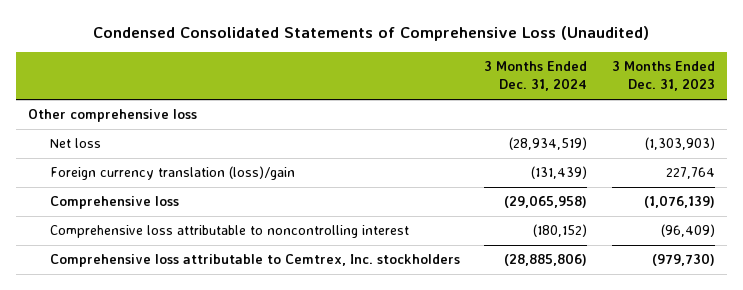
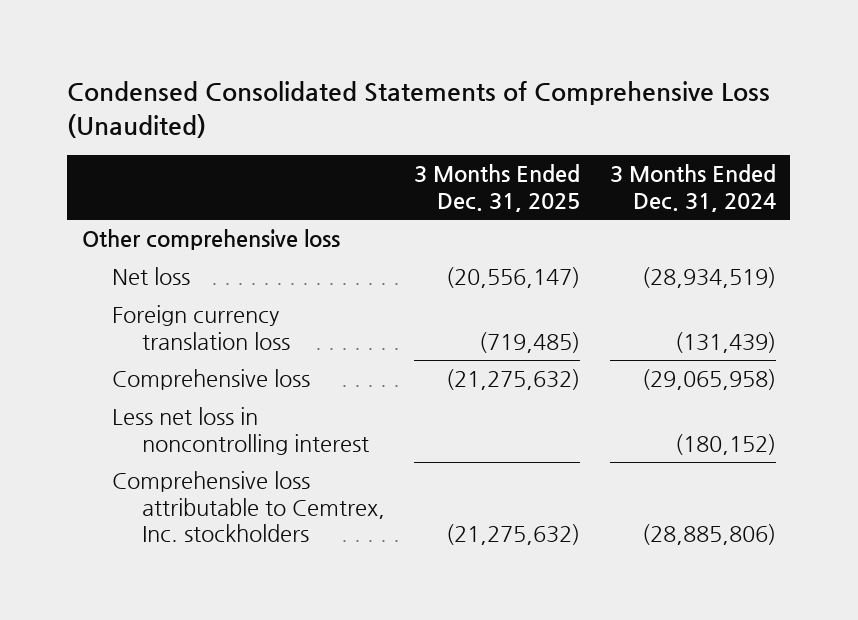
[611,61,715,92] 3 Months Ended Dec. 31, 2023 -> none
none -> [414,164,581,212] 3 Months Ended Dec. 31, 2025
[49,166,295,181] Foreign currency translation (loss)/gain -> [112,305,291,350] Foreign currency translation loss
[49,225,409,239] Comprehensive loss attributable to noncontrolling interest -> [112,407,370,455] Less net loss in noncontrolling interest

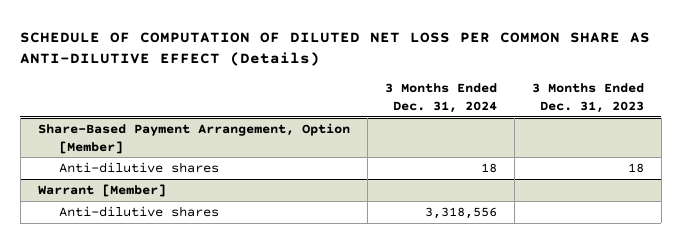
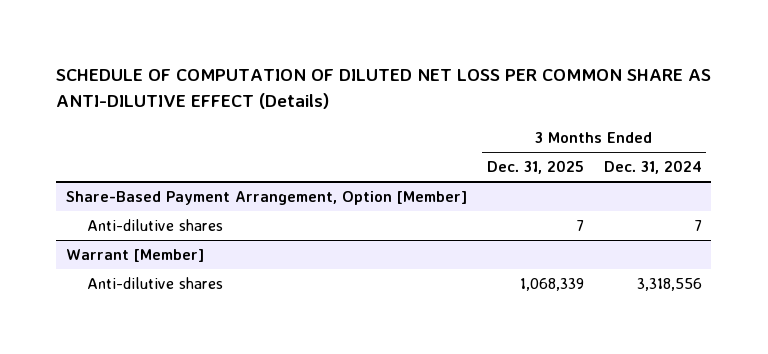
[531,83,644,113] 3 Months Ended Dec. 31, 2023 -> none
none -> [486,160,584,175] Dec. 31, 2025
[480,162,497,173] 18 -> [693,220,702,232] 7

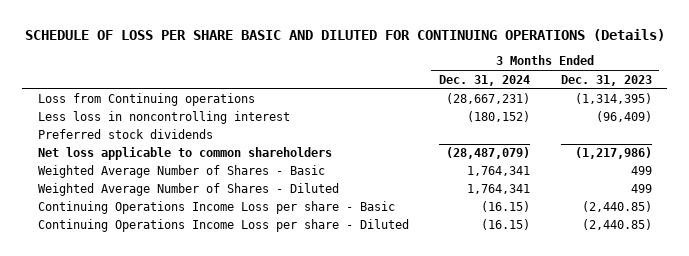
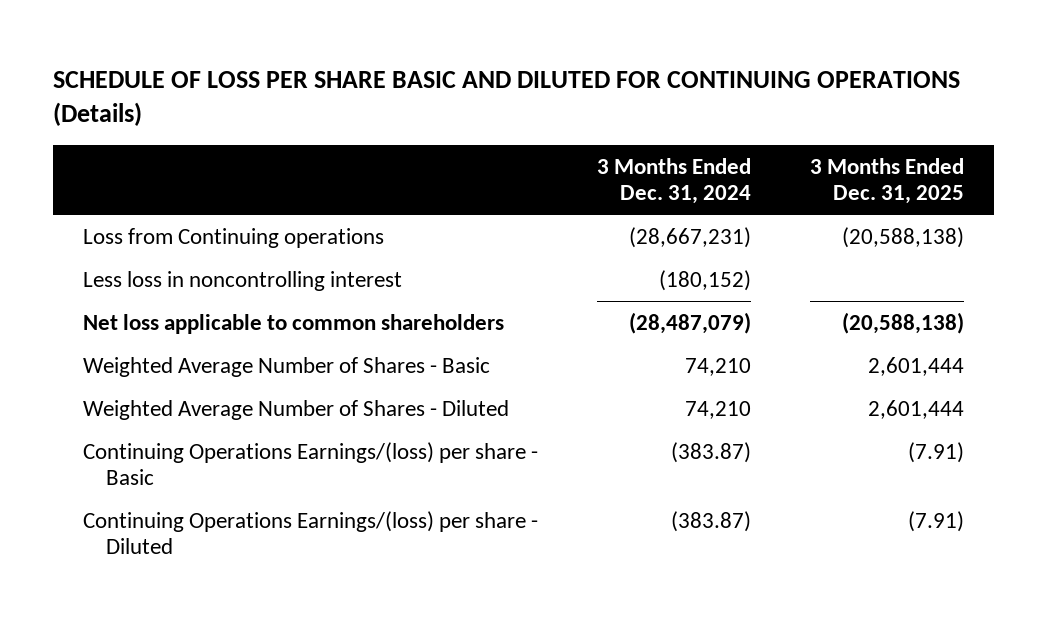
[560,74,652,86] Dec. 31, 2023 -> none
none -> [810,157,965,204] 3 Months Ended Dec. 31, 2025
[37,129,213,140] Preferred stock dividends -> none
[467,166,531,177] 1,764,341 -> [685,357,752,376] 74,210
[467,184,531,195] 1,764,341 -> [685,400,752,419] 74,210
[37,201,395,215] Continuing Operations Income Loss per share - Basic -> [82,441,538,486] Continuing Operations Earnings/(loss) per share - Basic
[481,201,531,213] (16.15) -> [671,441,752,463] (383.87)
[37,219,409,233] Continuing Operations Income Loss per share - Diluted -> [82,510,538,555] Continuing Operations Earnings/(loss) per share - Diluted
[481,219,531,231] (16.15) -> [671,510,752,532] (383.87)

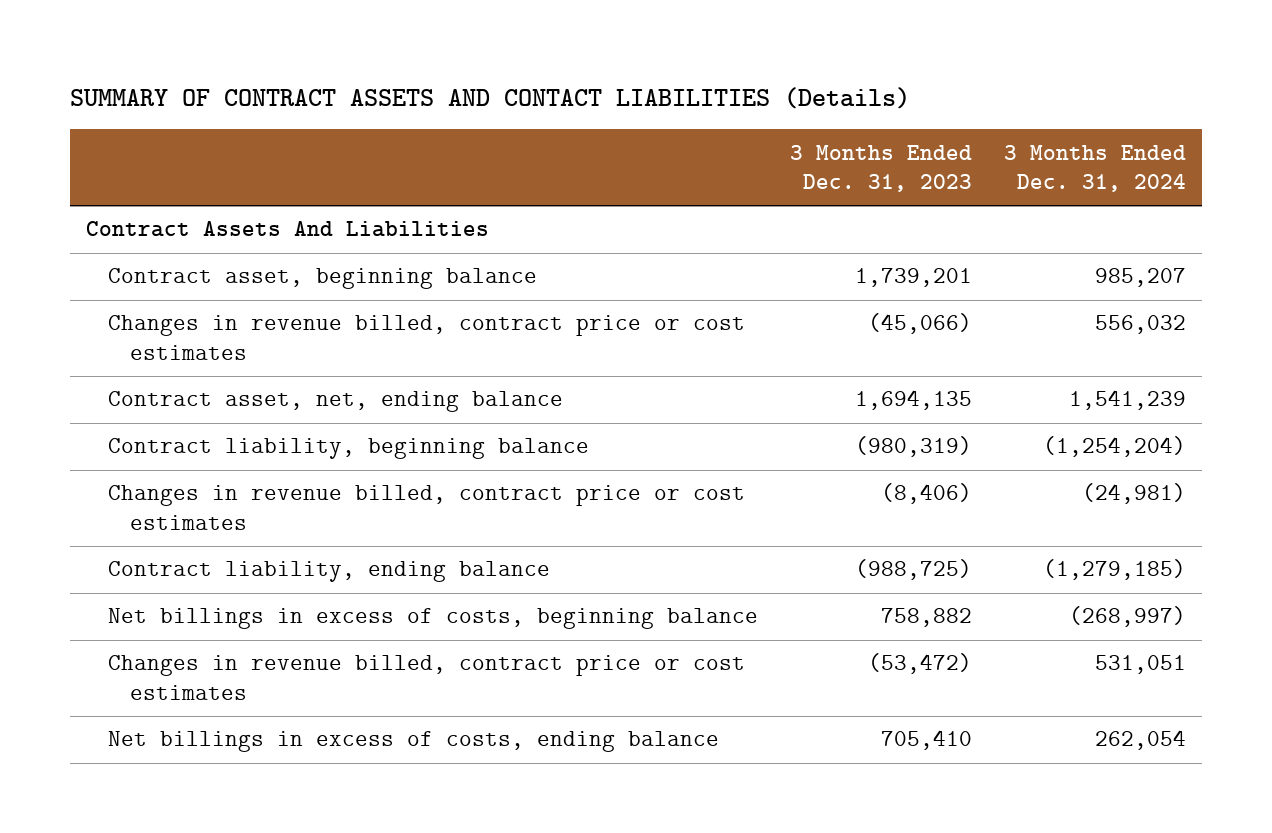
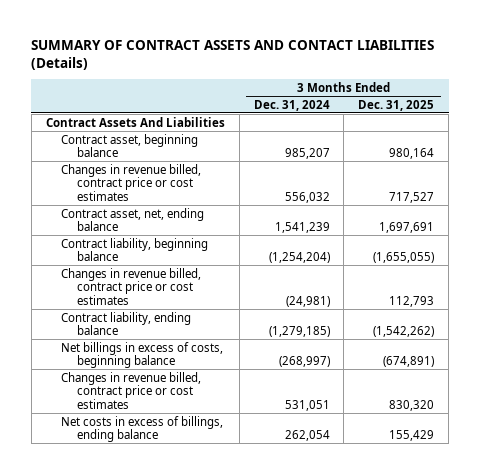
[790,144,973,193] 3 Months Ended Dec. 31, 2023 -> none
none -> [358,99,435,111] Dec. 31, 2025
[108,731,720,753] Net billings in excess of costs, ending balance -> [61,415,224,443] Net costs in excess of billings, ending balance

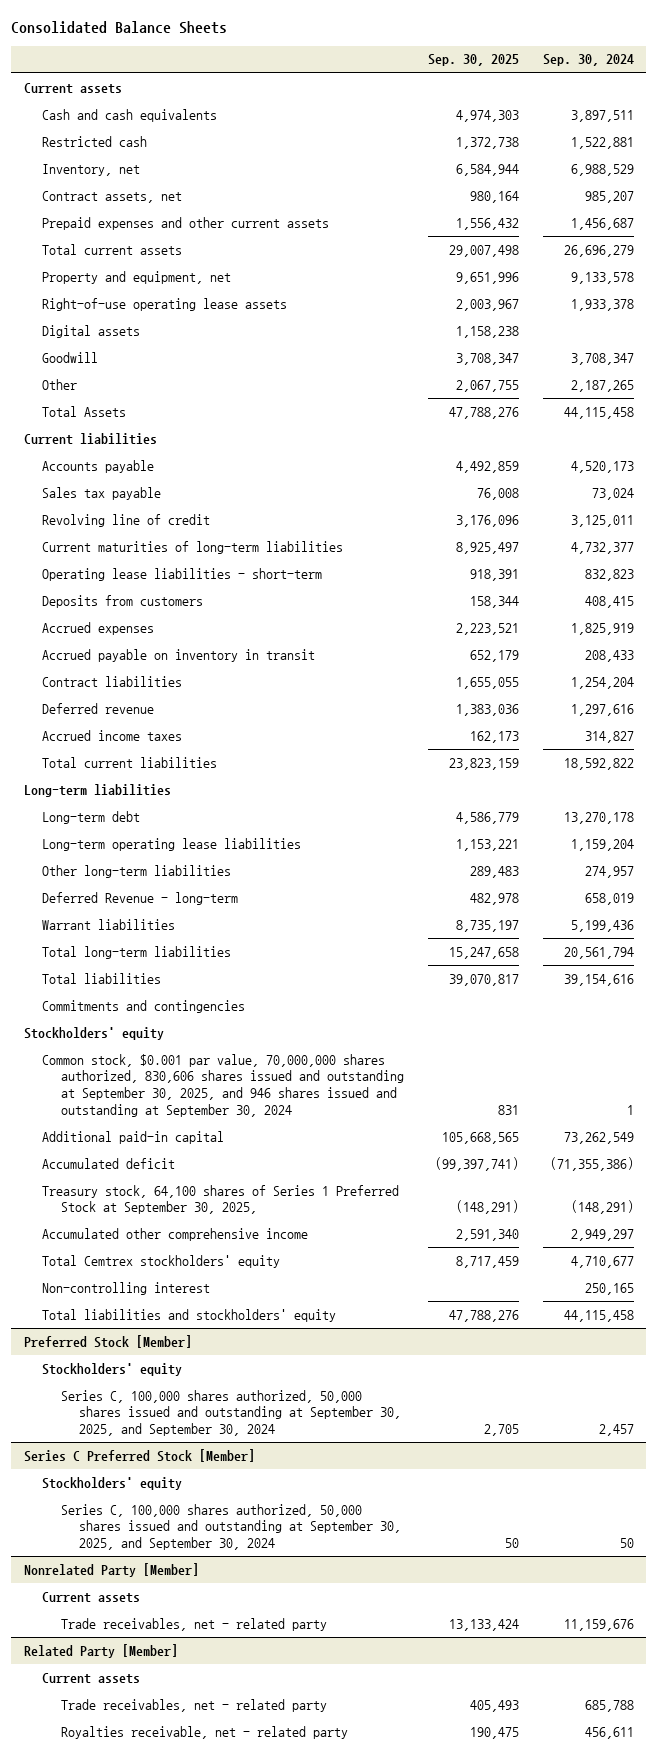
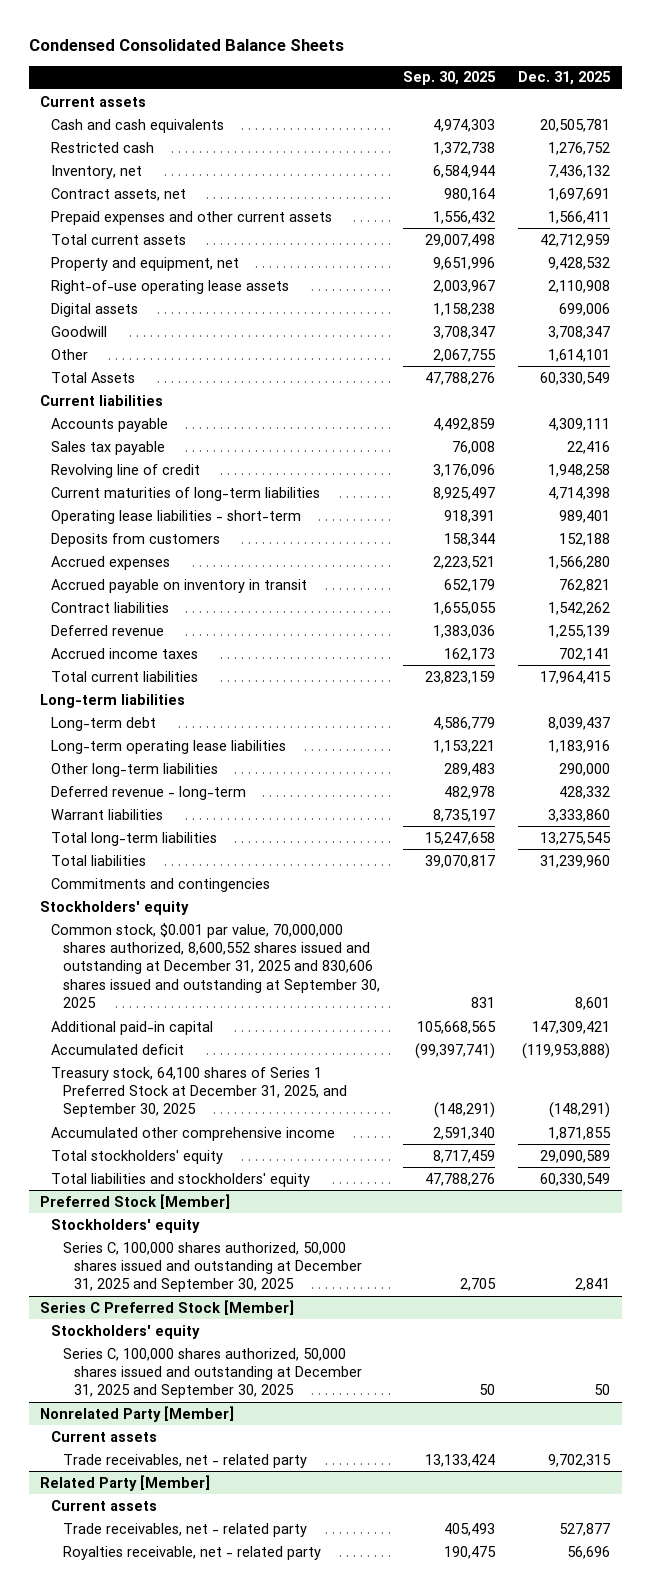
[11,21,228,35] Consolidated Balance Sheets -> [28,39,344,52] Condensed Consolidated Balance Sheets
[543,54,635,67] Sep. 30, 2024 -> none
none -> [518,71,612,86] Dec. 31, 2025
[42,891,239,905] Deferred Revenue - long-term -> [51,785,247,800] Deferred revenue - long-term
[42,1053,404,1117] Common stock, $0.001 par value, 70,000,000 shares authorized, 830,606 shares issued and outstanding at September 30, 2025, and 946 shares issued and outstanding at September 30, 2024 -> [51,922,380,1009] Common stock, $0.001 par value, 70,000,000 shares authorized, 8,600,552 shares issued and outstanding at December 31, 2025 and 830,606 shares issued and outstanding at September 30, 2025
[42,1184,400,1215] Treasury stock, 64,100 shares of Series 1 Preferred Stock at September 30, 2025, -> [51,1066,347,1118] Treasury stock, 64,100 shares of Series 1 Preferred Stock at December 31, 2025, and September 30, 2025
[42,1281,211,1295] Non-controlling interest -> none
[42,1254,281,1268] Total Cemtrex stockholders' equity -> [51,1149,224,1164] Total stockholders' equity
[60,1389,402,1437] Series C, 100,000 shares authorized, 50,000 shares issued and outstanding at September 30, 2025, and September 30, 2024 -> [62,1241,362,1293] Series C, 100,000 shares authorized, 50,000 shares issued and outstanding at December 31, 2025 and September 30, 2025
[60,1503,402,1551] Series C, 100,000 shares authorized, 50,000 shares issued and outstanding at September 30, 2025, and September 30, 2024 -> [62,1347,362,1399] Series C, 100,000 shares authorized, 50,000 shares issued and outstanding at December 31, 2025 and September 30, 2025

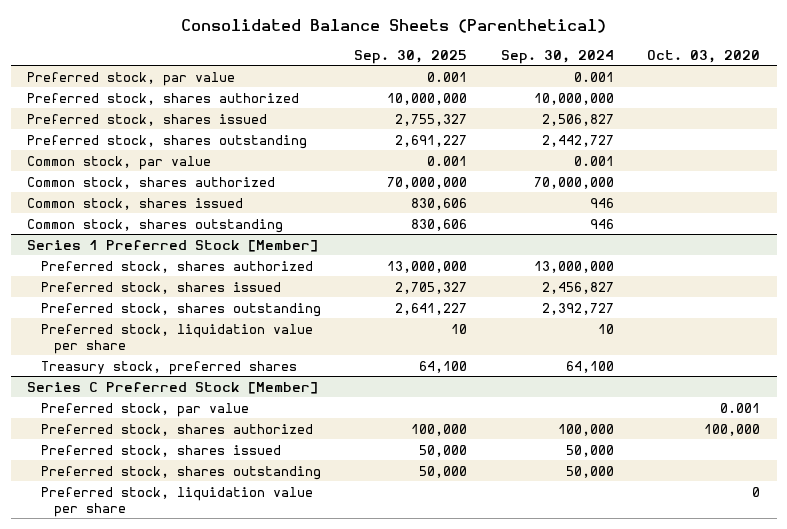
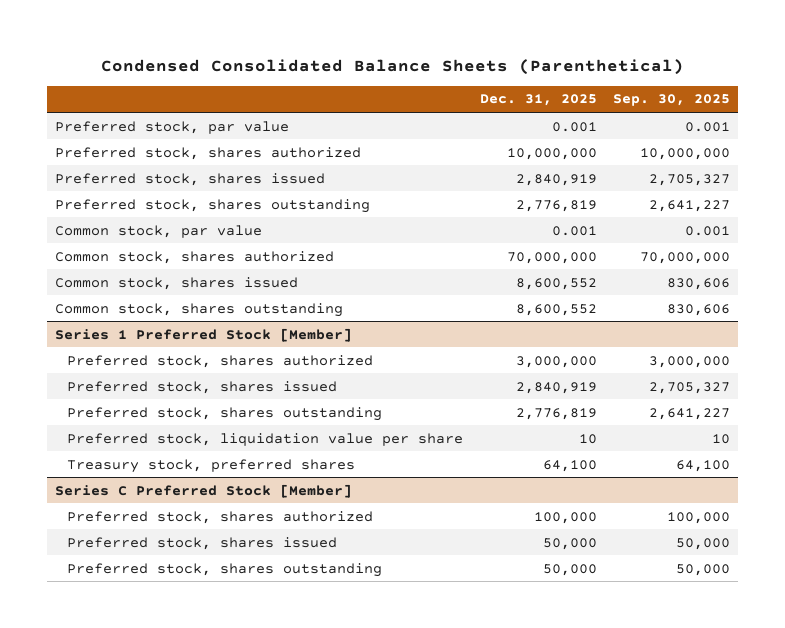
[180,19,606,34] Consolidated Balance Sheets (Parenthetical) -> [100,58,684,75] Condensed Consolidated Balance Sheets (Parenthetical)
[500,49,614,64] Sep. 30, 2024 -> none
[647,49,761,63] Oct. 03, 2020 -> none
none -> [479,94,597,107] Dec. 31, 2025
[395,113,468,126] 2,755,327 -> [649,173,731,186] 2,705,327
[395,134,468,147] 2,691,227 -> [649,199,731,212] 2,641,227
[387,260,468,273] 13,000,000 -> [649,355,731,368] 3,000,000
[40,402,249,417] Preferred stock, par value -> none
[40,486,313,517] Preferred stock, liquidation value per share -> none

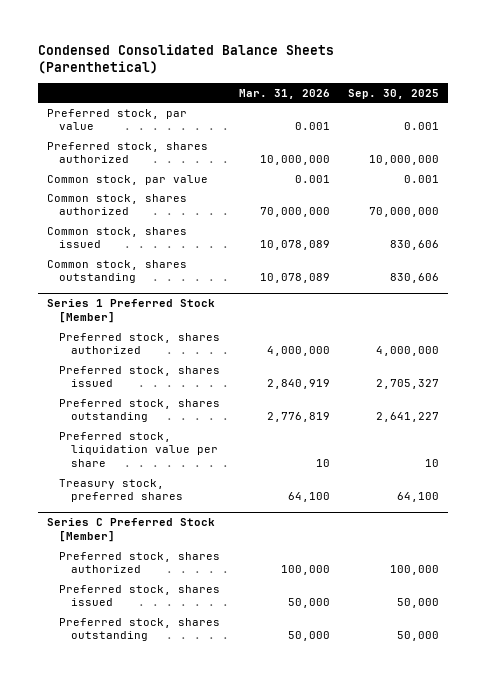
[479,94,597,107] Dec. 31, 2025 -> none
none -> [238,88,330,99] Mar. 31, 2026
[55,172,326,186] Preferred stock, shares issued -> none
[55,198,371,213] Preferred stock, shares outstanding -> none
[649,355,731,368] 3,000,000 -> [375,346,439,357] 4,000,000

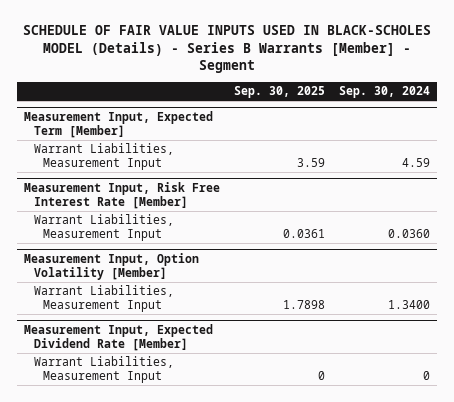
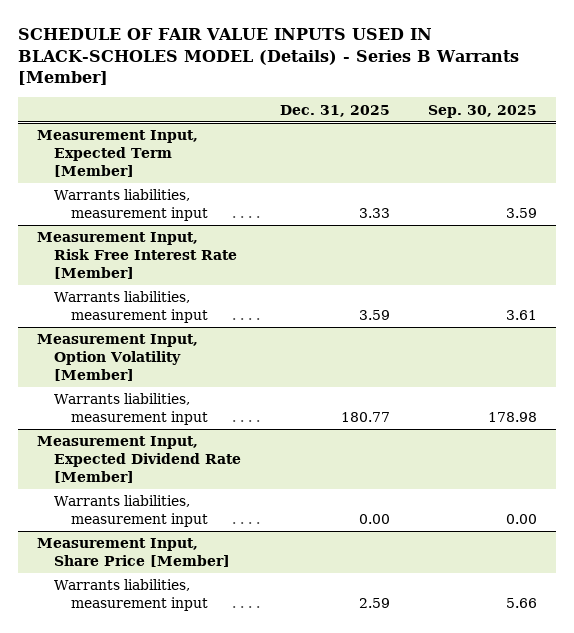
[22,24,431,74] SCHEDULE OF FAIR VALUE INPUTS USED IN BLACK-SCHOLES MODEL (Details) - Series B Warrants [Member] - Segment -> [18,27,520,86] SCHEDULE OF FAIR VALUE INPUTS USED IN BLACK-SCHOLES MODEL (Details) - Series B Warrants [Member]
[338,85,430,98] Sep. 30, 2024 -> none
none -> [279,104,390,117] Dec. 31, 2025
[33,143,174,171] Warrant Liabilities, Measurement Input -> [54,189,209,222] Warrants liabilities, measurement input
[33,214,174,242] Warrant Liabilities, Measurement Input -> [54,291,209,324] Warrants liabilities, measurement input
[282,229,325,239] 0.0361 -> [505,310,537,321] 3.61
[33,285,174,313] Warrant Liabilities, Measurement Input -> [54,393,209,426] Warrants liabilities, measurement input
[282,300,325,310] 1.7898 -> [487,412,537,423] 178.98
[33,356,174,384] Warrant Liabilities, Measurement Input -> [54,495,209,528] Warrants liabilities, measurement input
[317,371,325,381] 0 -> [505,514,537,525] 0.00
none -> [37,538,231,568] Measurement Input, Share Price [Member]
none -> [54,579,209,612] Warrants liabilities, measurement input

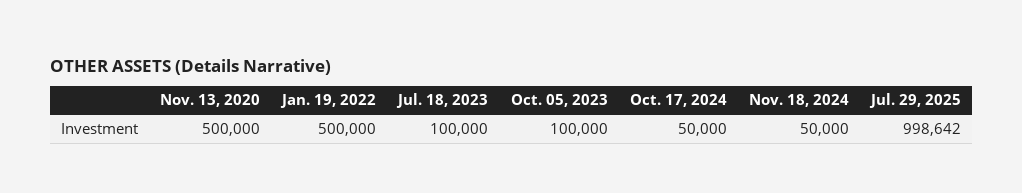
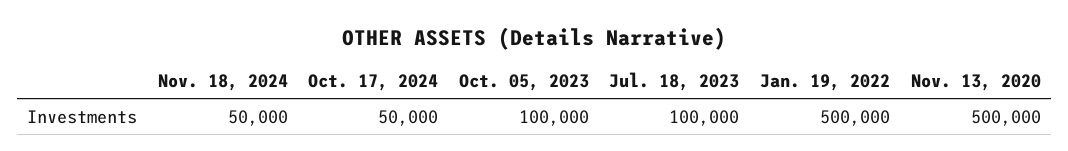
[869,93,962,109] Jul. 29, 2025 -> none
[60,123,138,135] Investment -> [27,109,138,124] Investments

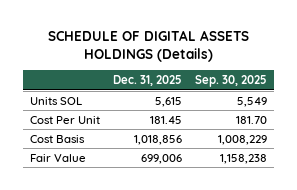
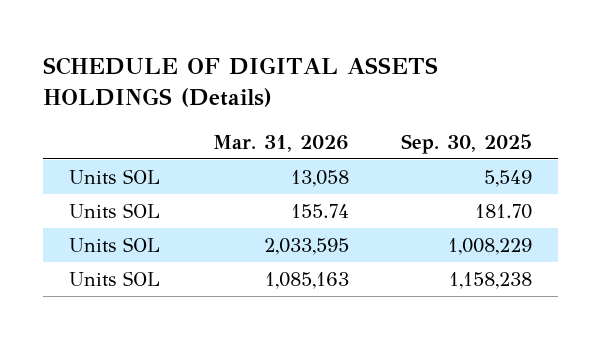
[113,75,183,87] Dec. 31, 2025 -> none
none -> [212,134,349,152] Mar. 31, 2026
[29,115,100,124] Cost Per Unit -> [69,202,161,218] Units SOL
[29,134,85,143] Cost Basis -> [69,236,161,252] Units SOL
[29,153,86,162] Fair Value -> [69,270,161,286] Units SOL

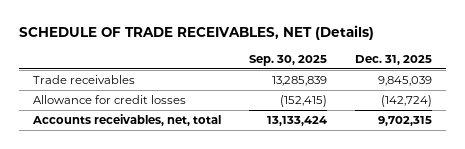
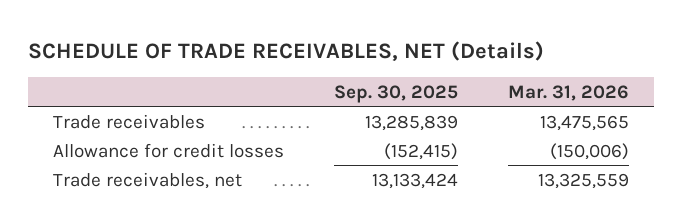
[355,54,433,65] Dec. 31, 2025 -> none
none -> [508,84,630,101] Mar. 31, 2026
[31,114,221,127] Accounts receivables, net, total -> [53,171,243,189] Trade receivables, net

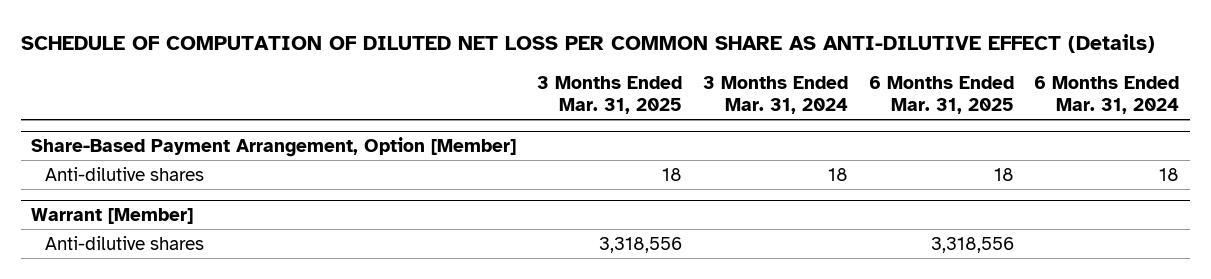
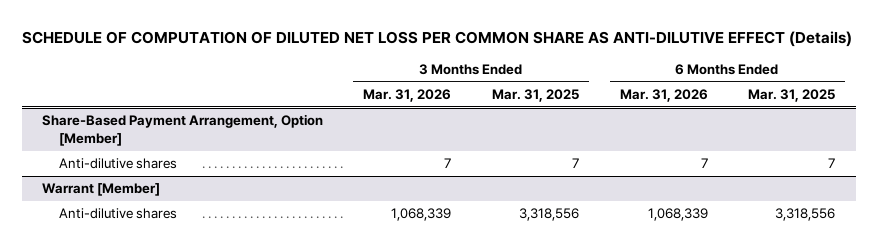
[702,75,848,114] 3 Months Ended Mar. 31, 2024 -> none
[1034,75,1180,114] 6 Months Ended Mar. 31, 2024 -> none
none -> [363,88,452,102] Mar. 31, 2026
none -> [619,88,708,102] Mar. 31, 2026
[662,167,683,181] 18 -> [572,158,580,169] 7
[993,167,1014,181] 18 -> [828,158,836,169] 7

